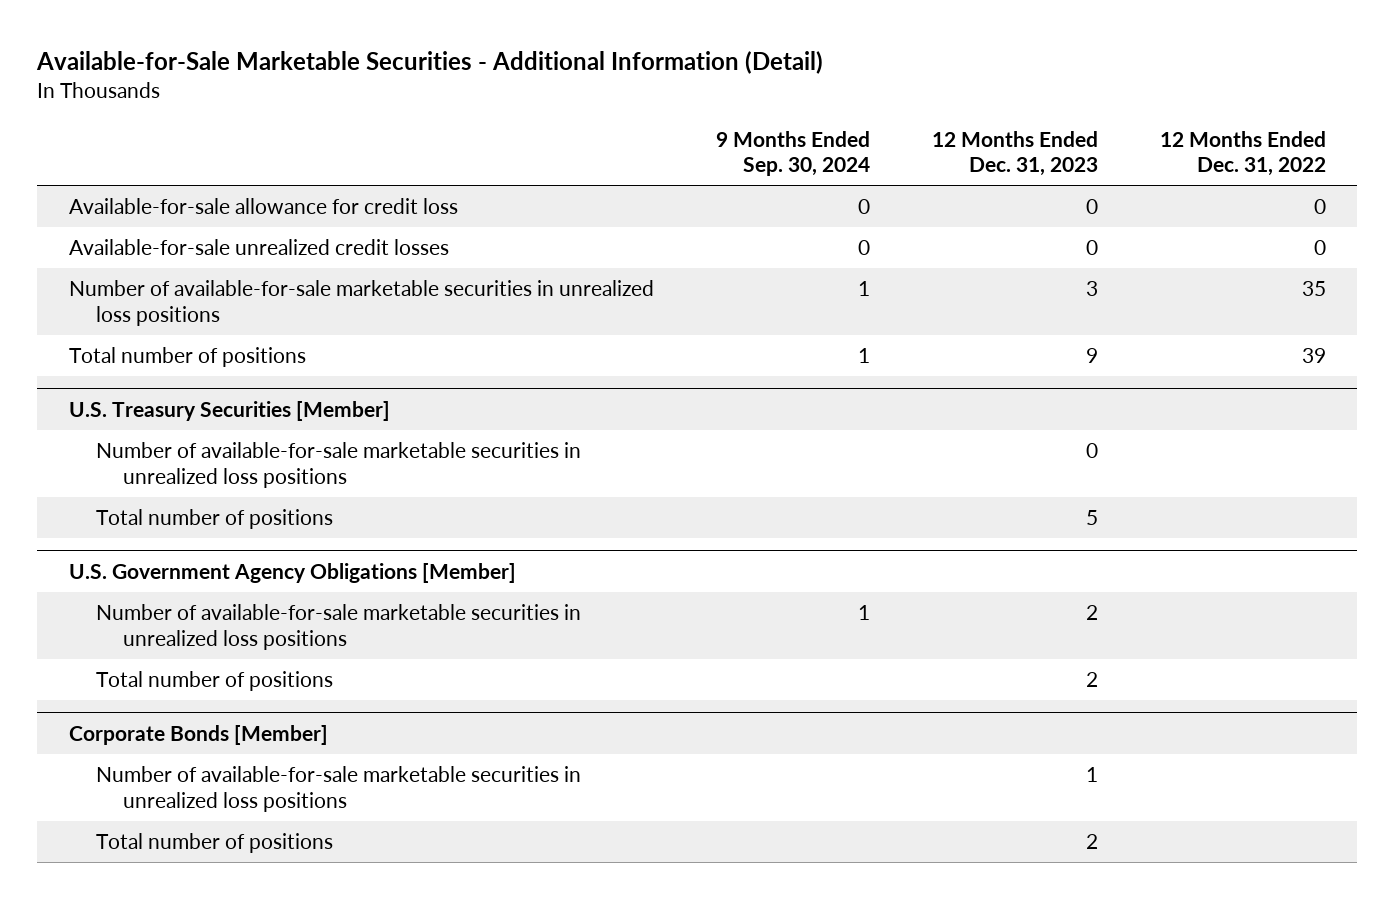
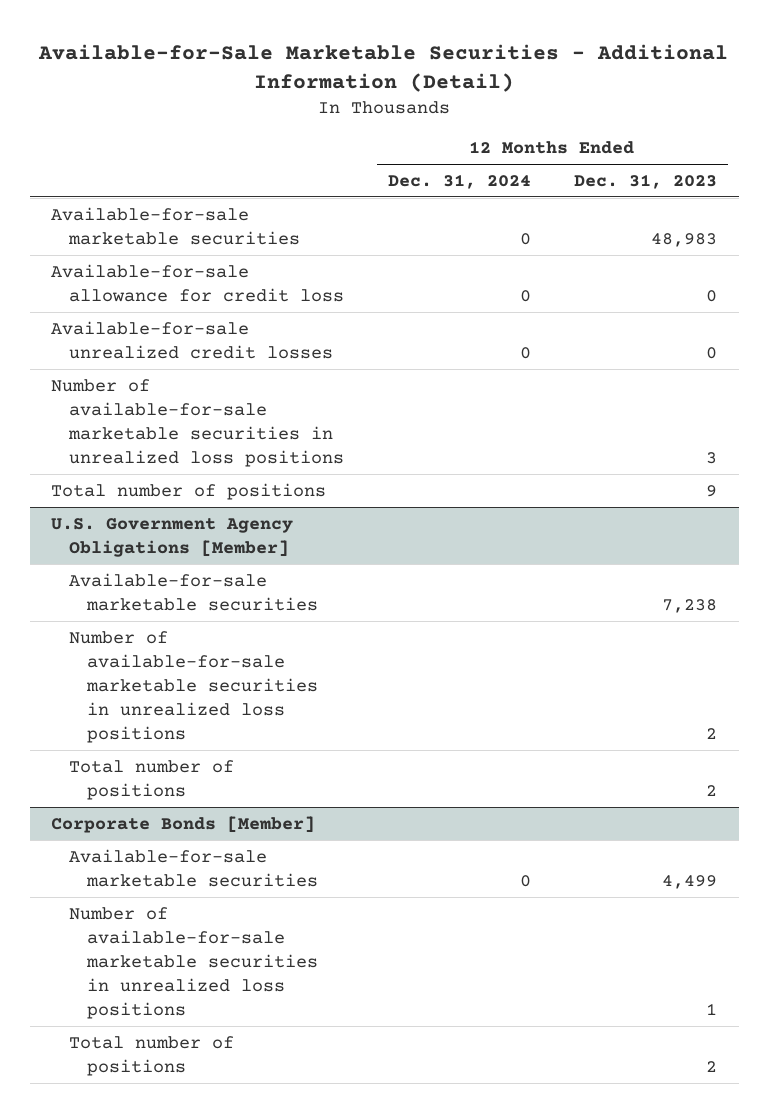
[715,130,870,177] 9 Months Ended Sep. 30, 2024 -> none
[1159,130,1326,177] 12 Months Ended Dec. 31, 2022 -> none
none -> [387,173,531,189] Dec. 31, 2024
none -> [51,206,301,245] Available-for-sale marketable securities
[68,400,390,421] U.S. Treasury Securities [Member] -> none
[95,442,581,488] Number of available-for-sale marketable securities in unrealized loss positions -> none
[95,509,333,530] Total number of positions -> none
none -> [69,572,319,611] Available-for-sale marketable securities
none -> [69,848,319,887] Available-for-sale marketable securities

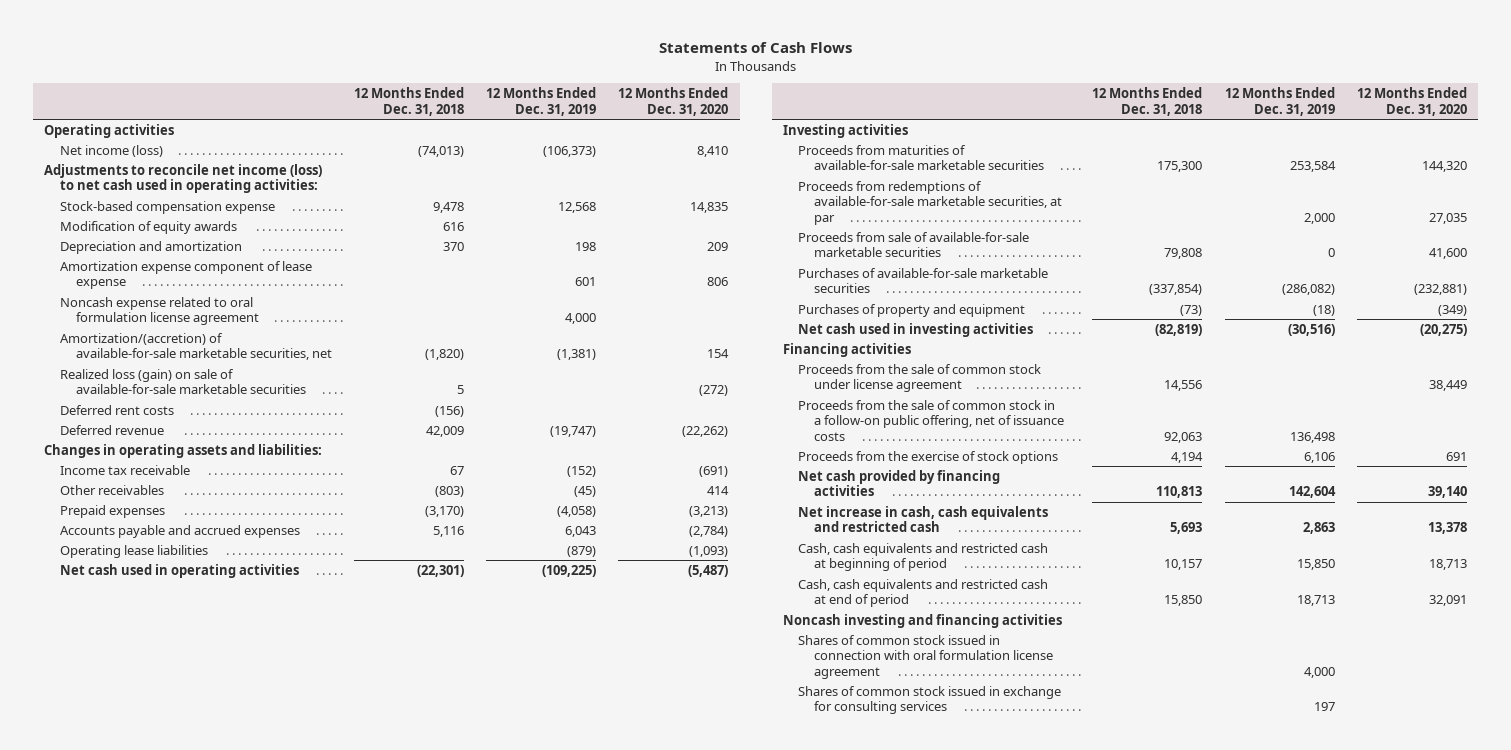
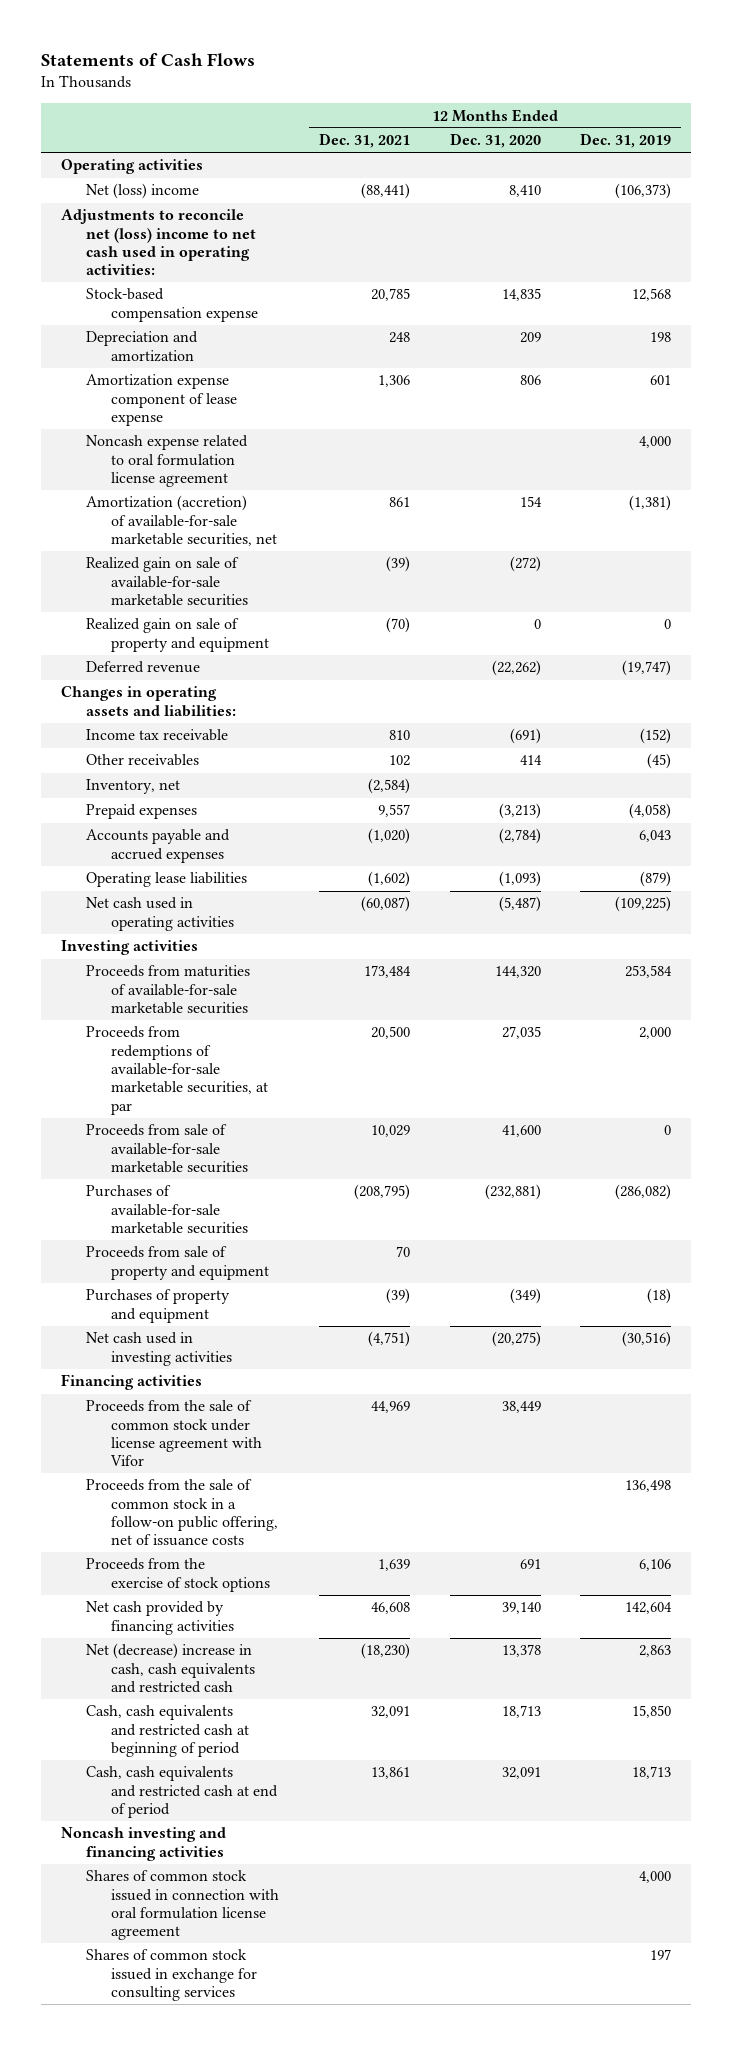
[353,87,464,116] 12 Months Ended Dec. 31, 2018 -> none
none -> [318,133,410,149] Dec. 31, 2021
[59,144,163,157] Net income (loss) -> [86,183,200,200] Net (loss) income
[44,163,323,194] Adjustments to reconcile net income (loss) to net cash used in operating activities: -> [61,209,257,276] Adjustments to reconcile net (loss) income to net cash used in operating activities:
[59,220,237,234] Modification of equity awards -> none
[59,404,174,415] Deferred rent costs -> none
[59,332,332,361] Amortization/(accretion) of available-for-sale marketable securities, net -> [86,495,278,547] Amortization (accretion) of available-for-sale marketable securities, net
[59,368,306,395] Realized loss (gain) on sale of available-for-sale marketable securities -> [86,557,249,607] Realized gain on sale of available-for-sale marketable securities
none -> [86,618,270,652] Realized gain on sale of property and equipment
none -> [86,779,181,795] Inventory, net
none -> [86,1246,270,1280] Proceeds from sale of property and equipment
[798,363,1042,393] Proceeds from the sale of common stock under license agreement -> [86,1400,263,1467] Proceeds from the sale of common stock under license agreement with Vifor
[798,505,1049,533] Net increase in cash, cash equivalents and restricted cash -> [86,1643,256,1694] Net (decrease) increase in cash, cash equivalents and restricted cash

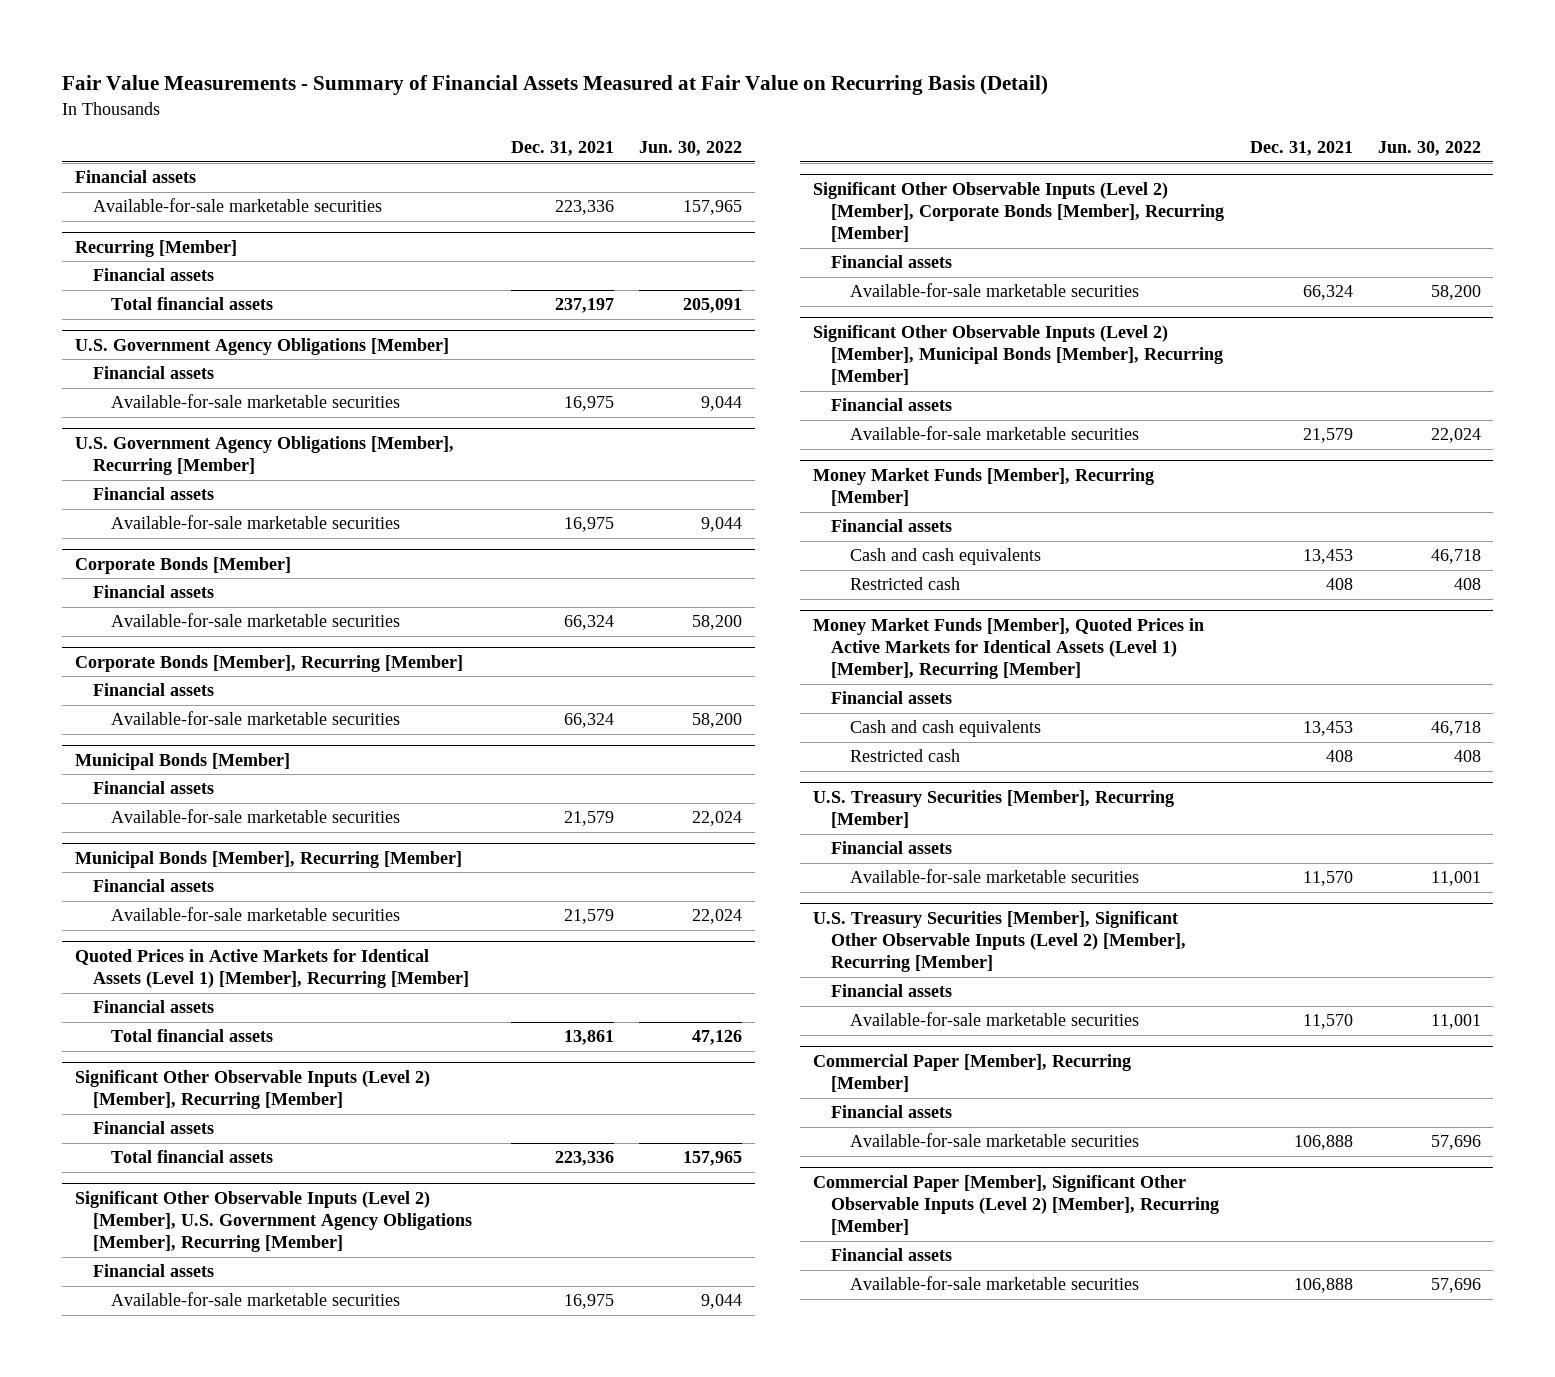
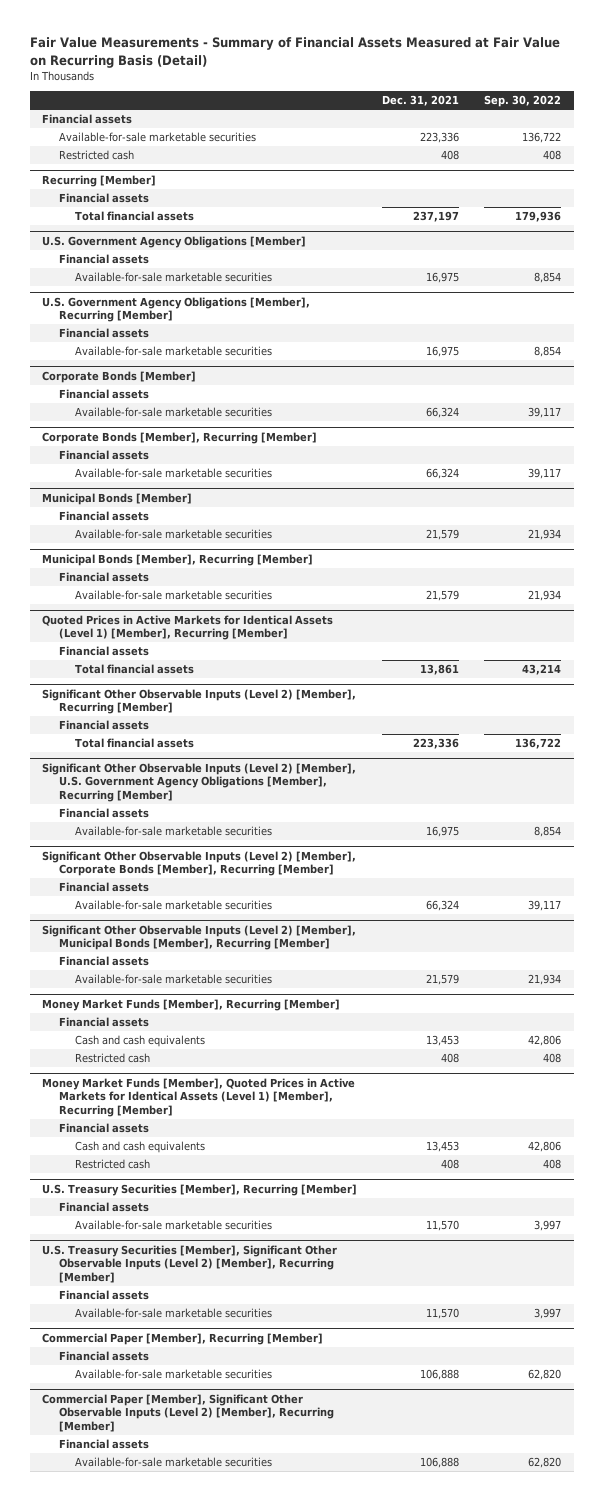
[639,141,743,157] Jun. 30, 2022 -> none
none -> [484,95,562,108] Sep. 30, 2022
none -> [58,150,134,161] Restricted cash

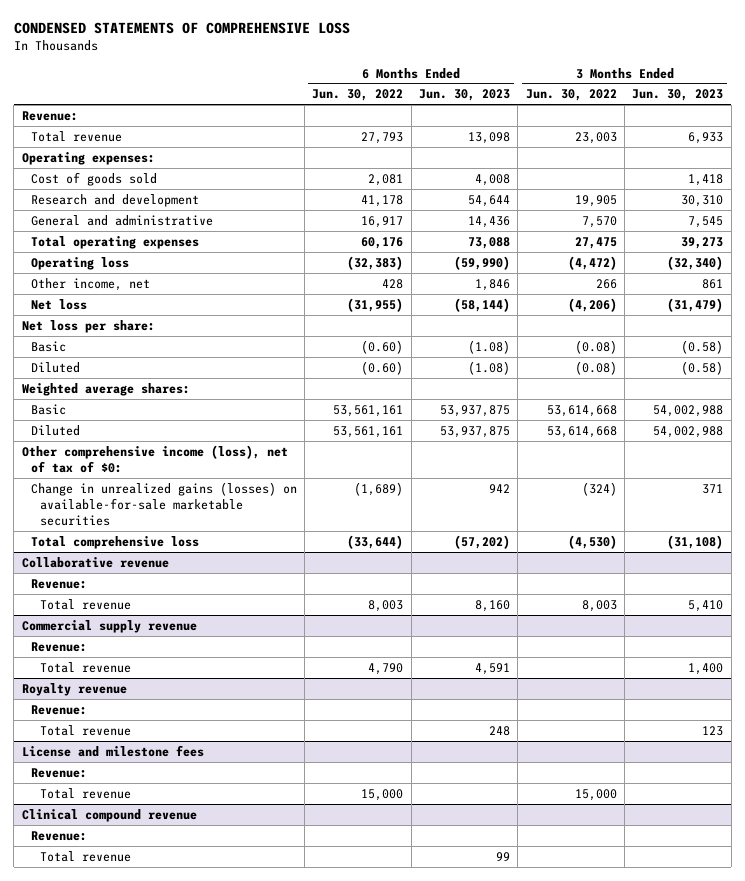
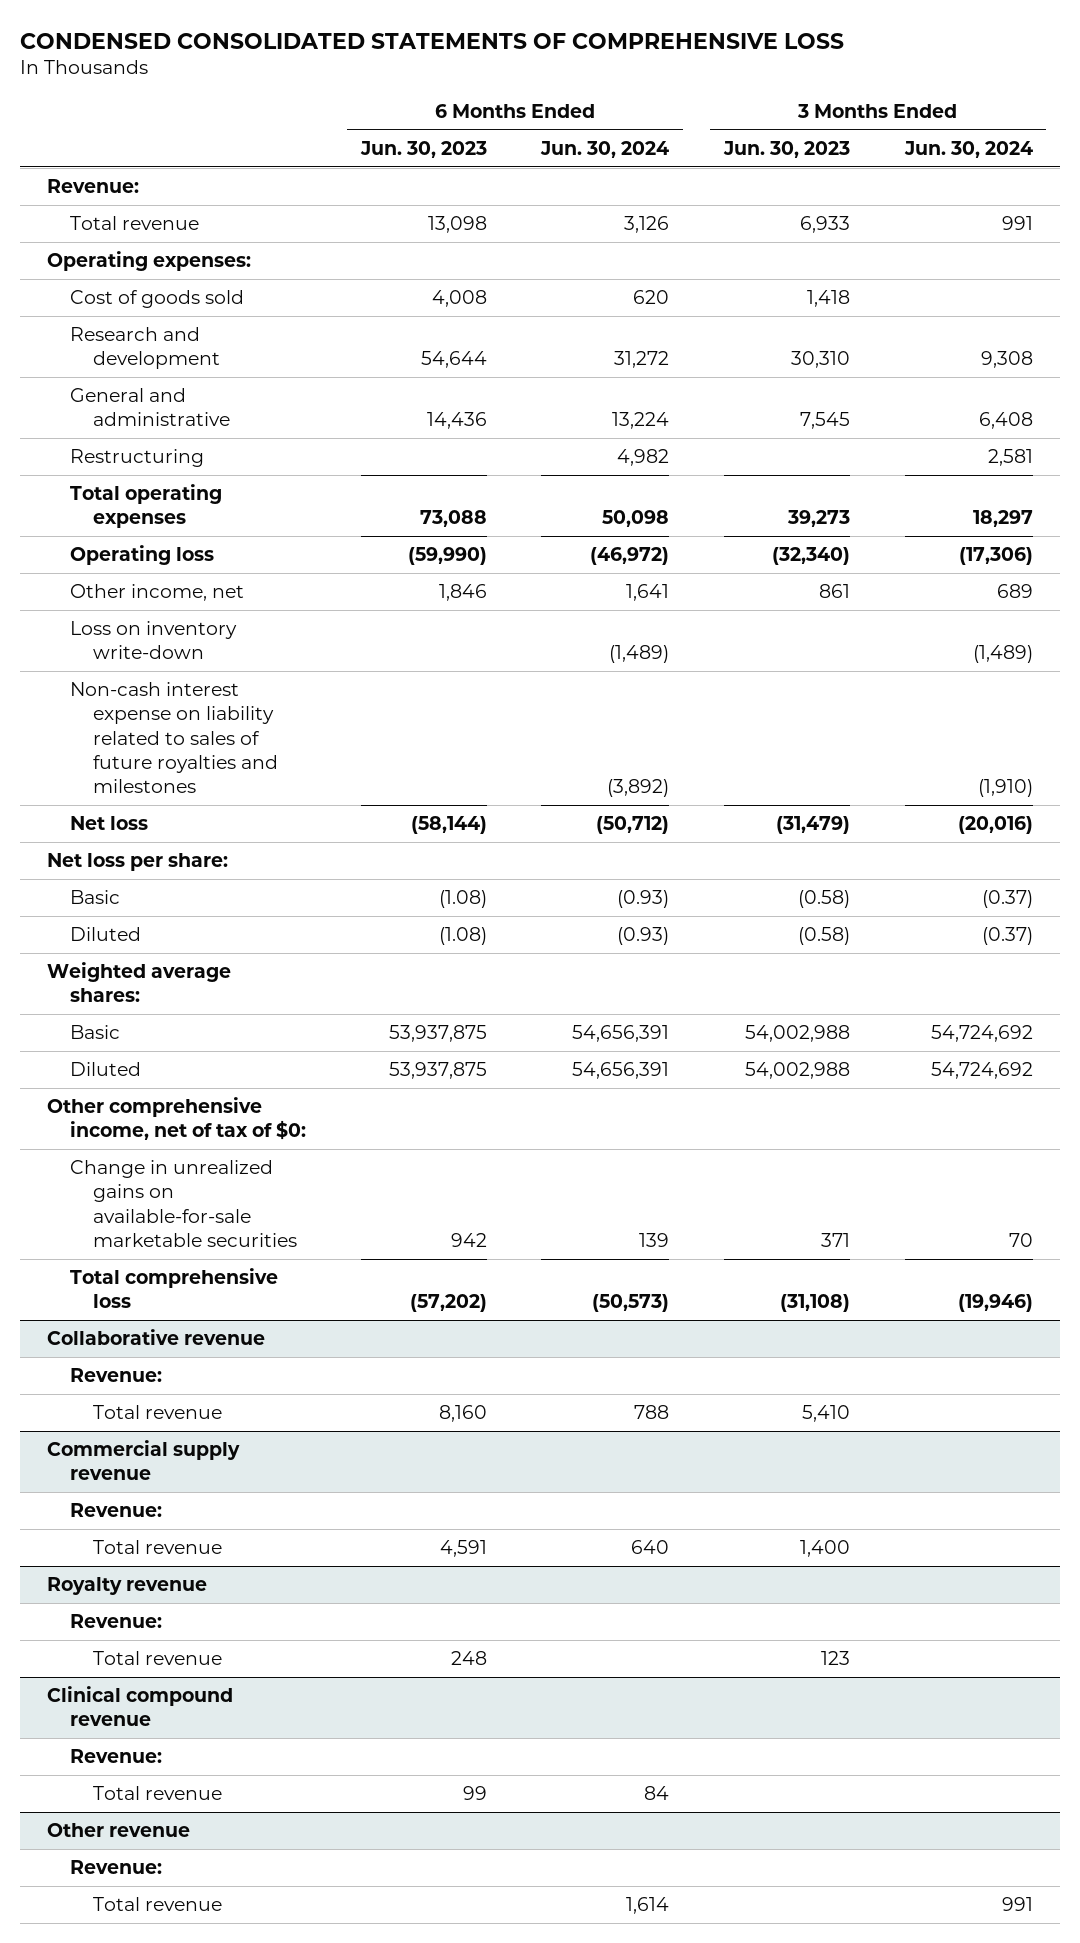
[13,22,350,35] CONDENSED STATEMENTS OF COMPREHENSIVE LOSS -> [19,32,844,49] CONDENSED CONSOLIDATED STATEMENTS OF COMPREHENSIVE LOSS
[312,89,404,102] Jun. 30, 2022 -> none
[525,89,617,102] Jun. 30, 2022 -> none
none -> [540,140,670,158] Jun. 30, 2024
none -> [903,140,1033,158] Jun. 30, 2024
none -> [70,448,205,467] Restructuring
none -> [70,620,238,660] Loss on inventory write-down
none -> [70,681,279,794] Non-cash interest expense on liability related to sales of future royalties and milestones
[21,444,288,474] Other comprehensive income (loss), net of tax of $0: -> [46,1096,307,1141] Other comprehensive income, net of tax of $0:
[30,481,297,527] Change in unrealized gains (losses) on available-for-sale marketable securities -> [70,1159,298,1247] Change in unrealized gains on available-for-sale marketable securities
[21,744,204,757] License and milestone fees -> none
[30,767,87,778] Revenue: -> none
[39,787,131,799] Total revenue -> none
none -> [46,1822,190,1837] Other revenue
none -> [70,1859,163,1874] Revenue:
none -> [93,1896,223,1911] Total revenue

